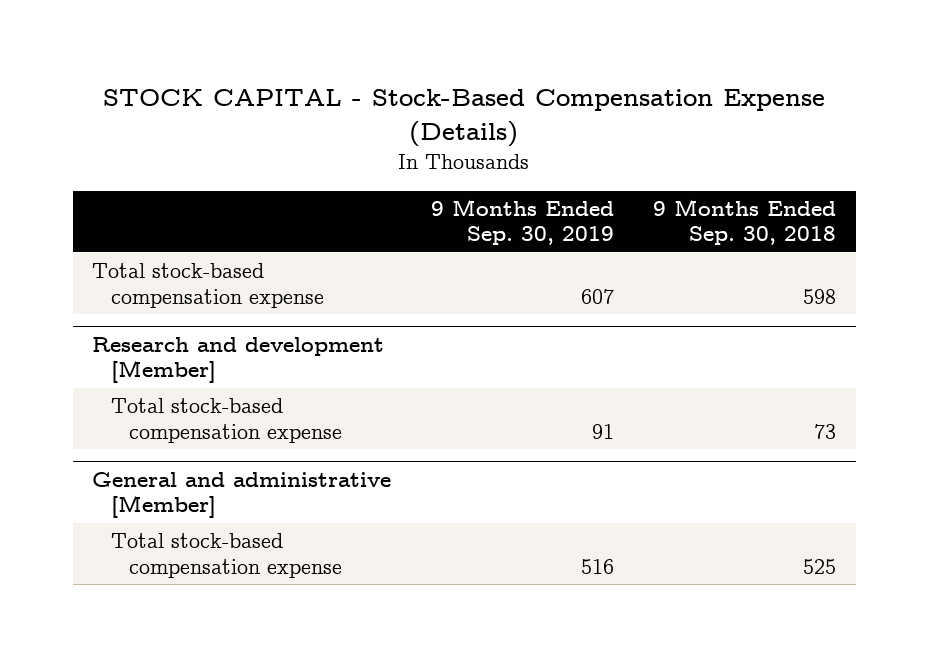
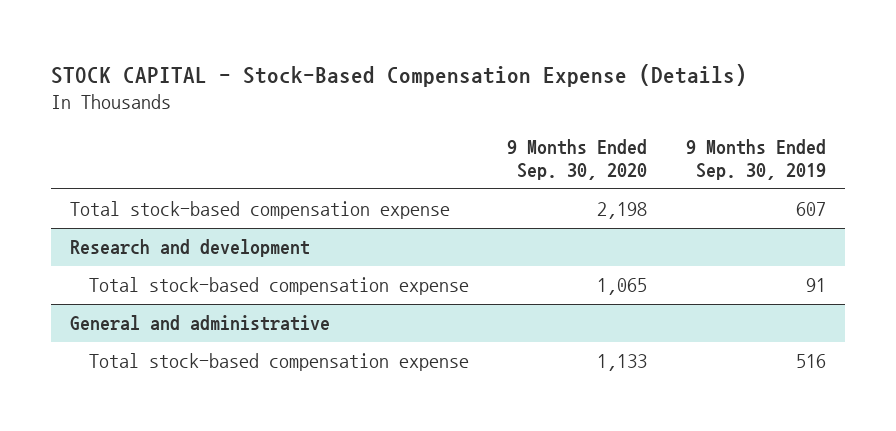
[653,198,837,246] 9 Months Ended Sep. 30, 2018 -> none
none -> [507,139,648,181] 9 Months Ended Sep. 30, 2020
[92,337,385,384] Research and development [Member] -> [70,239,311,258] Research and development
[92,472,392,519] General and administrative [Member] -> [70,315,331,332] General and administrative

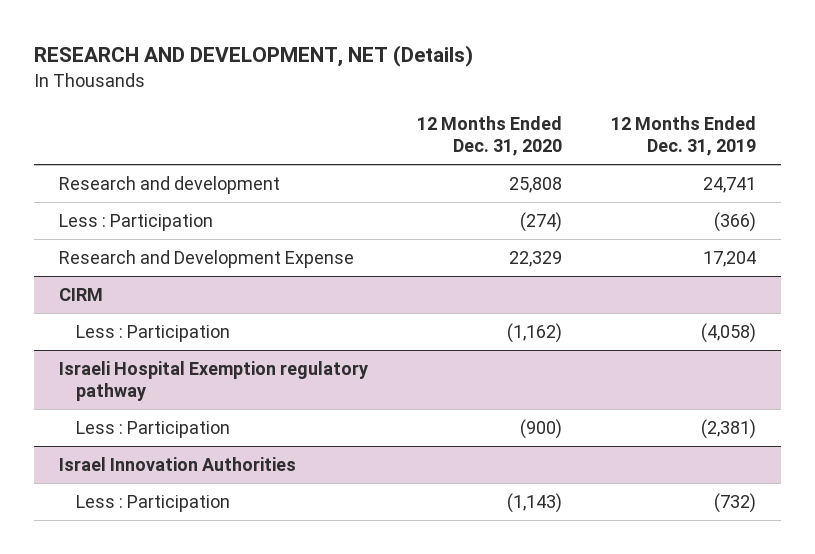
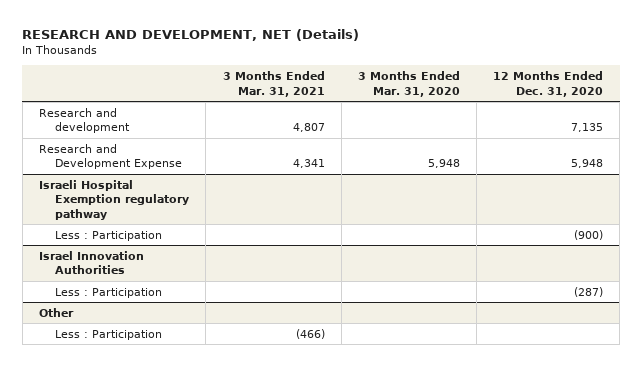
[611,115,757,157] 12 Months Ended Dec. 31, 2019 -> none
none -> [222,71,325,97] 3 Months Ended Mar. 31, 2021
none -> [357,71,460,97] 3 Months Ended Mar. 31, 2020
[58,213,213,231] Less : Participation -> none
[58,287,103,301] CIRM -> none
[76,324,231,342] Less : Participation -> none
[509,176,563,193] 25,808 -> [570,123,603,133] 7,135
[509,250,563,267] 22,329 -> [570,159,603,169] 5,948
[507,492,563,513] (1,143) -> [573,286,603,297] (287)
none -> [38,307,74,317] Other
none -> [55,329,163,340] Less : Participation

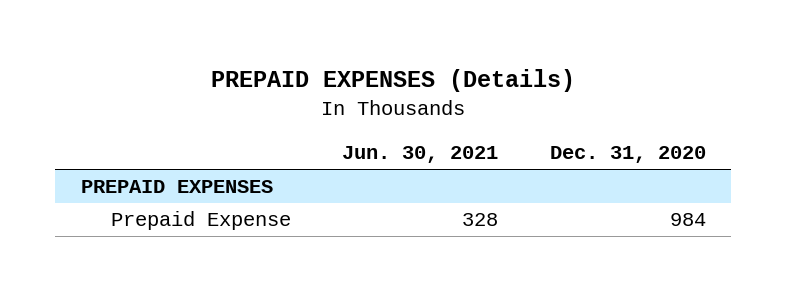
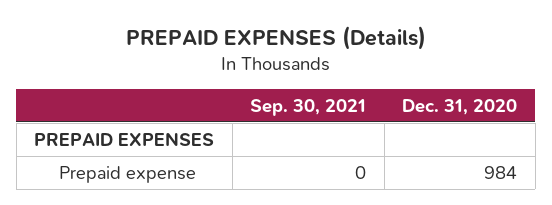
[342,146,499,164] Jun. 30, 2021 -> none
none -> [250,98,367,116] Sep. 30, 2021
[110,211,291,231] Prepaid Expense -> [59,165,197,183] Prepaid expense

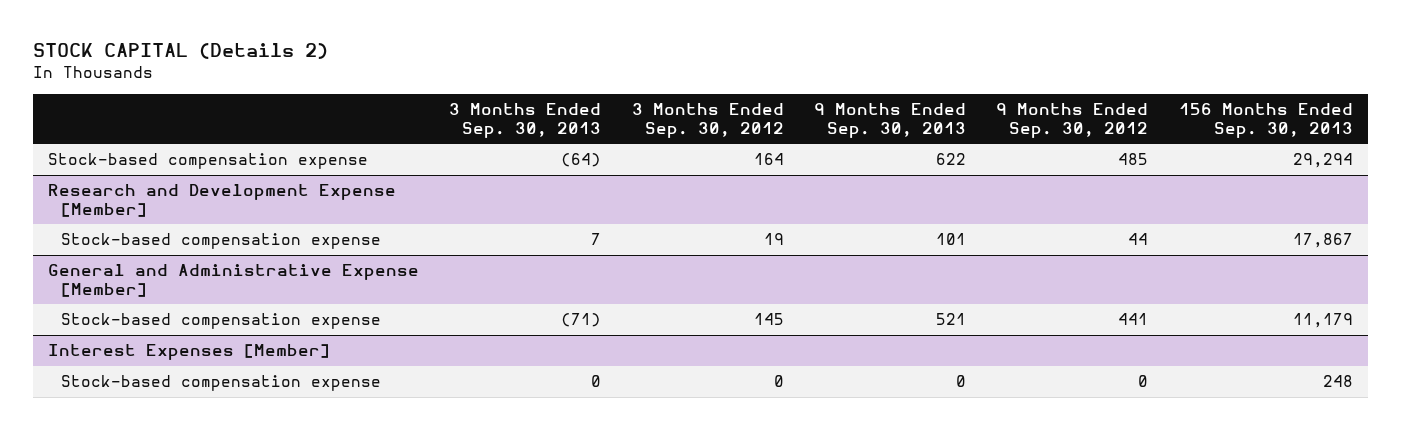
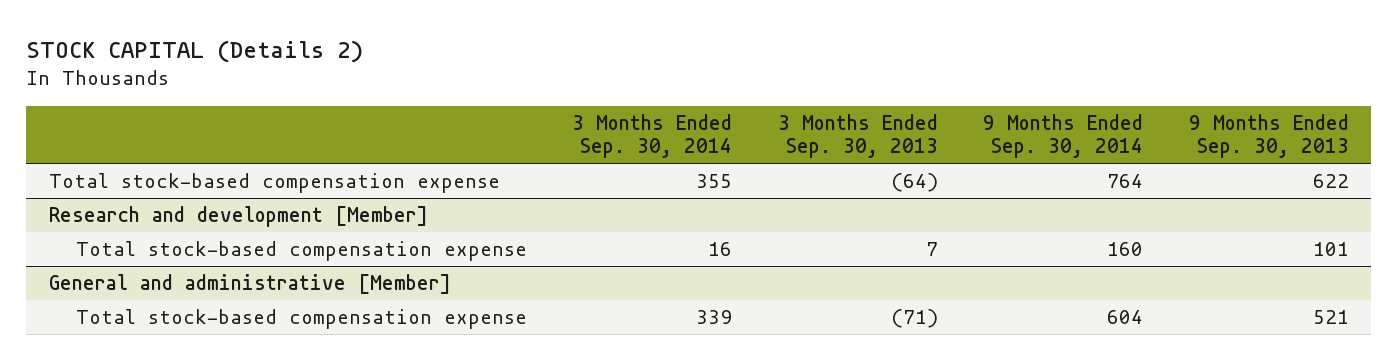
[631,103,784,138] 3 Months Ended Sep. 30, 2012 -> none
[996,103,1149,138] 9 Months Ended Sep. 30, 2012 -> none
[1178,103,1353,138] 156 Months Ended Sep. 30, 2013 -> none
none -> [572,113,733,159] 3 Months Ended Sep. 30, 2014
none -> [983,113,1144,159] 9 Months Ended Sep. 30, 2014
[48,344,331,361] Interest Expenses [Member] -> none
[60,375,381,392] Stock-based compensation expense -> none
[48,153,369,170] Stock-based compensation expense -> [48,172,500,193] Total stock-based compensation expense
[48,184,397,217] Research and Development Expense [Member] -> [48,205,428,227] Research and development [Member]
[60,233,381,250] Stock-based compensation expense -> [75,240,527,261] Total stock-based compensation expense
[48,264,420,297] General and Administrative Expense [Member] -> [48,273,451,294] General and administrative [Member]
[60,313,381,330] Stock-based compensation expense -> [75,308,527,329] Total stock-based compensation expense

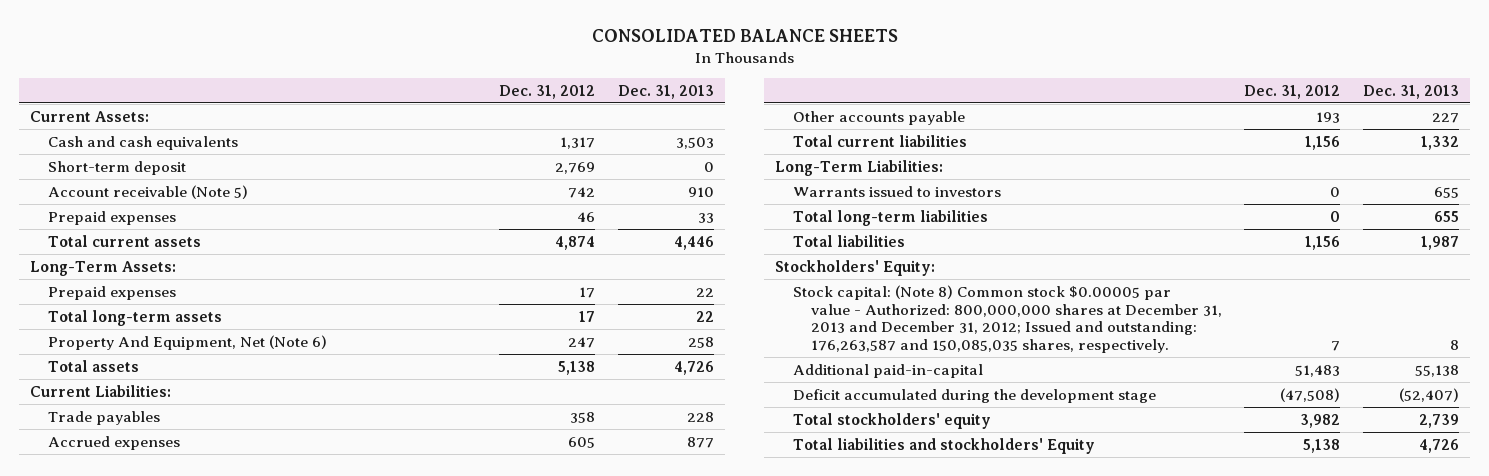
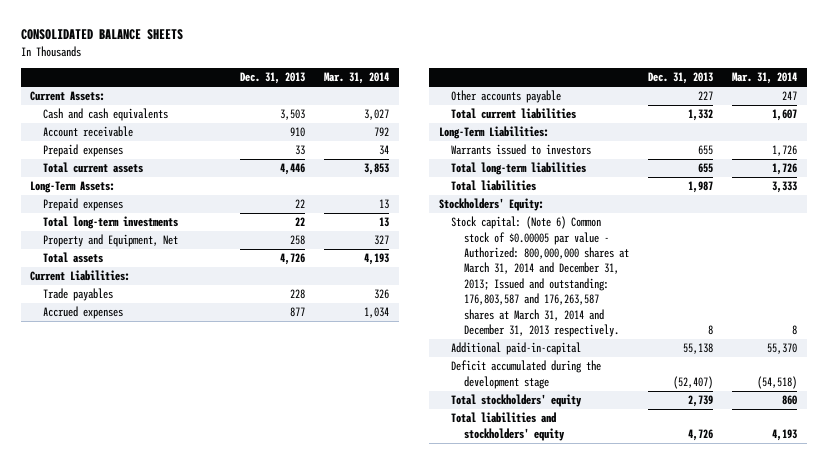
[499,85,596,100] Dec. 31, 2012 -> none
none -> [323,72,389,85] Mar. 31, 2014
[47,160,186,175] Short-term deposit -> none
[47,184,248,199] Account receivable (Note 5) -> [42,126,133,138] Account receivable
[47,309,222,326] Total long-term assets -> [42,216,178,230] Total long-term investments
[47,334,327,350] Property And Equipment, Net (Note 6) -> [42,234,178,248] Property and Equipment, Net
[792,284,1222,354] Stock capital: (Note 8) Common stock $0.00005 par value - Authorized: 800,000,000 shares at December 31, 2013 and December 31, 2012; Issued and outstanding: 176,263,587 and 150,085,035 shares, respectively. -> [451,216,629,337] Stock capital: (Note 6) Common stock of $0.00005 par value - Authorized: 800,000,000 shares at March 31, 2014 and December 31, 2013; Issued and outstanding: 176,803,587 and 176,263,587 shares at March 31, 2014 and December 31, 2013 respectively.
[792,437,1095,454] Total liabilities and stockholders' Equity -> [451,412,565,441] Total liabilities and stockholders' equity

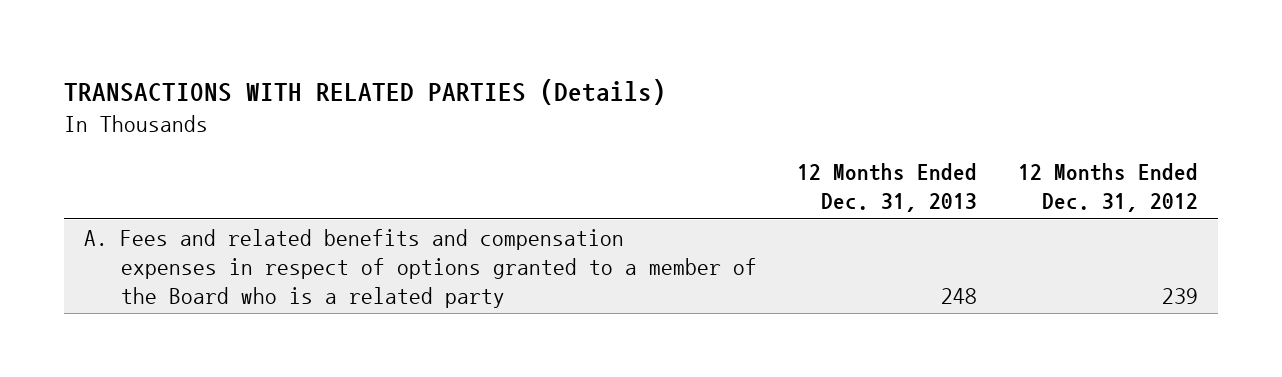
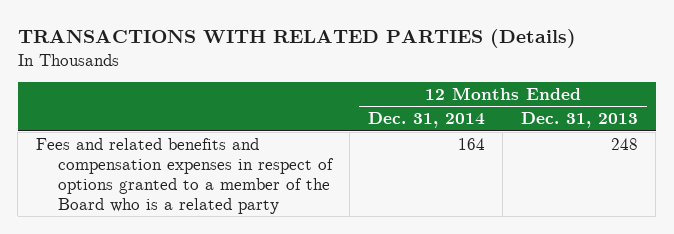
[1017,163,1198,213] 12 Months Ended Dec. 31, 2012 -> none
none -> [367,112,485,129] Dec. 31, 2014
[84,229,757,308] A. Fees and related benefits and compensation expenses in respect of options granted to a member of the Board who is a related party -> [35,137,334,214] Fees and related benefits and compensation expenses in respect of options granted to a member of the Board who is a related party

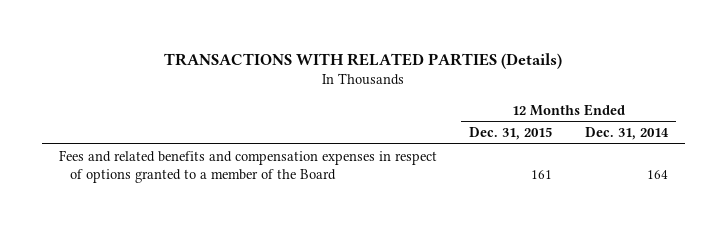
[520,112,638,129] Dec. 31, 2013 -> none
none -> [469,127,553,141] Dec. 31, 2015
[35,137,334,214] Fees and related benefits and compensation expenses in respect of options granted to a member of the Board who is a related party -> [58,149,437,184] Fees and related benefits and compensation expenses in respect of options granted to a member of the Board

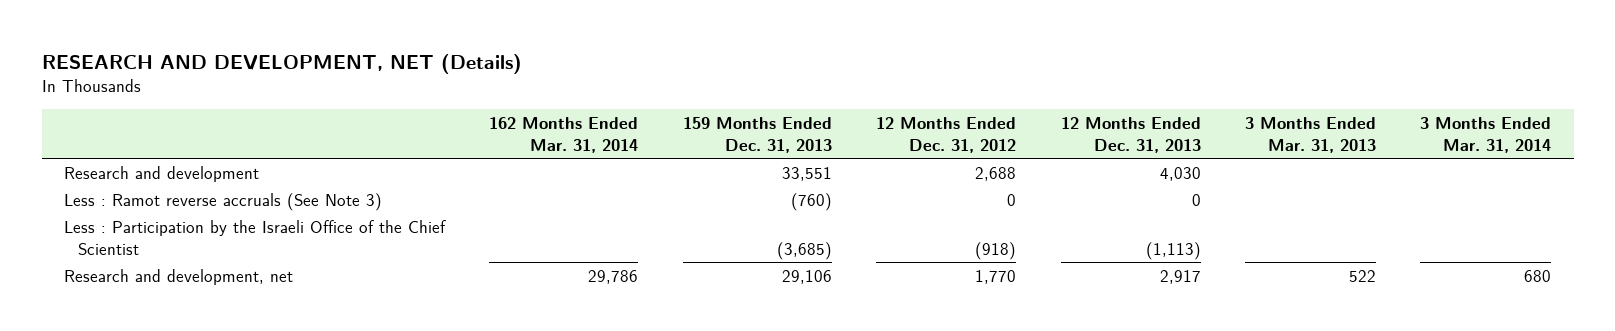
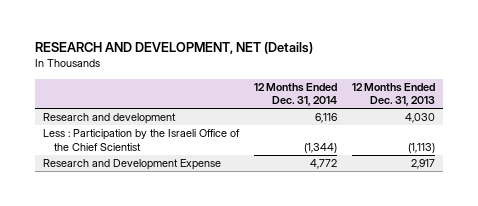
[489,116,639,153] 162 Months Ended Mar. 31, 2014 -> none
[682,116,832,153] 159 Months Ended Dec. 31, 2013 -> none
[876,116,1017,153] 12 Months Ended Dec. 31, 2012 -> none
[1245,116,1377,153] 3 Months Ended Mar. 31, 2013 -> none
[1420,116,1552,153] 3 Months Ended Mar. 31, 2014 -> none
none -> [253,82,337,107] 12 Months Ended Dec. 31, 2014
[64,192,383,211] Less : Ramot reverse accruals (See Note 3) -> none
[64,268,294,285] Research and development, net -> [42,159,221,171] Research and Development Expense

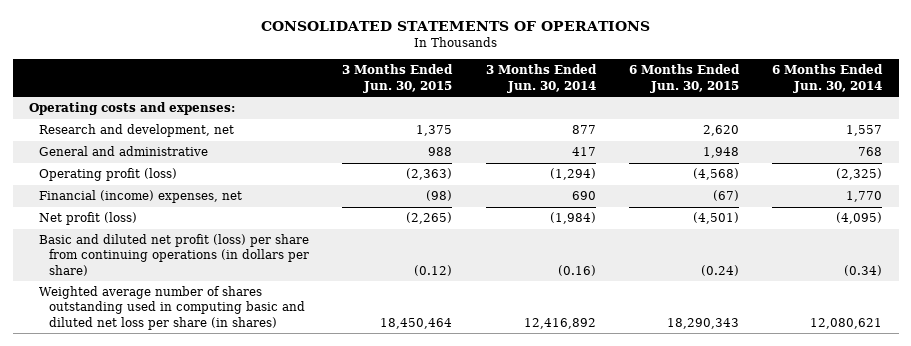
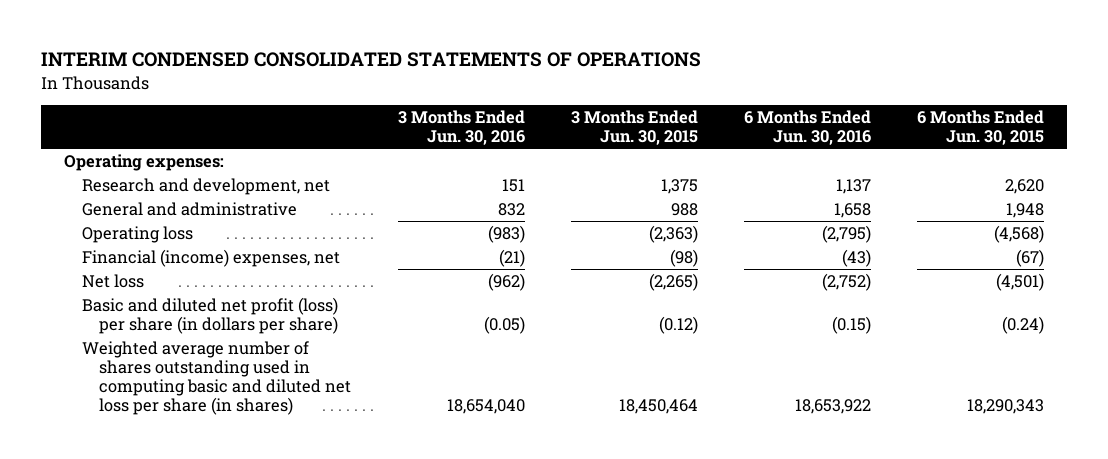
[260,21,650,32] CONSOLIDATED STATEMENTS OF OPERATIONS -> [40,52,701,68] INTERIM CONDENSED CONSOLIDATED STATEMENTS OF OPERATIONS
[485,64,597,93] 3 Months Ended Jun. 30, 2014 -> none
[771,64,883,93] 6 Months Ended Jun. 30, 2014 -> none
none -> [397,110,525,146] 3 Months Ended Jun. 30, 2016
none -> [744,110,872,146] 6 Months Ended Jun. 30, 2016
[29,102,236,116] Operating costs and expenses: -> [63,154,224,172] Operating expenses:
[39,168,178,182] Operating profit (loss) -> [81,226,193,244] Operating loss
[39,212,138,226] Net profit (loss) -> [81,274,144,289] Net loss
[39,234,310,276] Basic and diluted net profit (loss) per share from continuing operations (in dollars per share) -> [81,297,339,335] Basic and diluted net profit (loss) per share (in dollars per share)

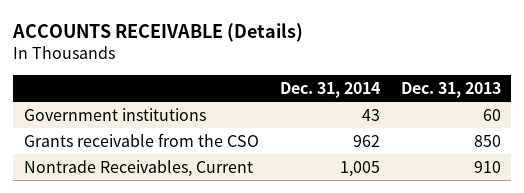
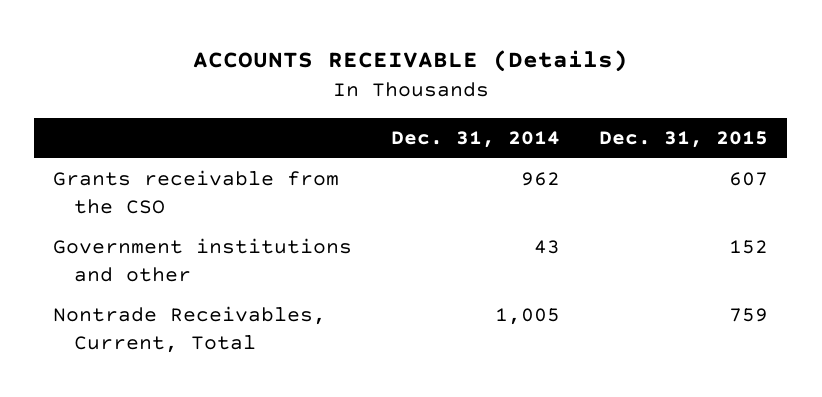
[400,81,501,98] Dec. 31, 2013 -> none
none -> [599,131,769,149] Dec. 31, 2015
[23,107,206,121] Government institutions -> none
none -> [53,238,353,283] Government institutions and other
[23,159,253,177] Nontrade Receivables, Current -> [53,306,327,354] Nontrade Receivables, Current, Total

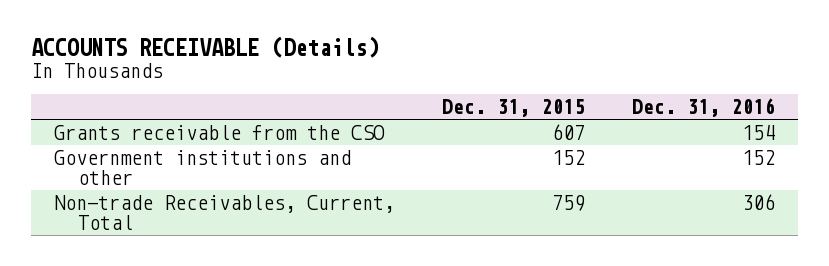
[391,131,561,149] Dec. 31, 2014 -> none
none -> [632,98,776,118] Dec. 31, 2016
[53,306,327,354] Nontrade Receivables, Current, Total -> [54,194,396,230] Non-trade Receivables, Current, Total

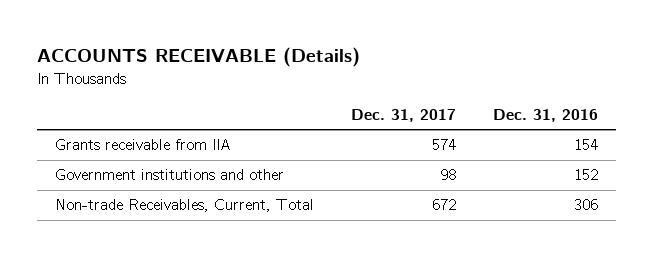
[442,99,586,118] Dec. 31, 2015 -> none
none -> [350,109,456,123] Dec. 31, 2017
[54,124,386,140] Grants receivable from the CSO -> [55,139,232,151] Grants receivable from IIA

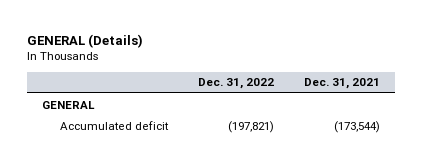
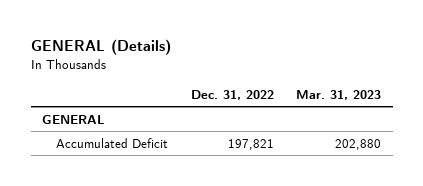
[304,78,381,90] Dec. 31, 2021 -> none
none -> [296,89,382,100] Mar. 31, 2023
[60,120,170,130] Accumulated deficit -> [56,137,169,148] Accumulated Deficit
[228,120,275,133] (197,821) -> [227,138,274,150] 197,821

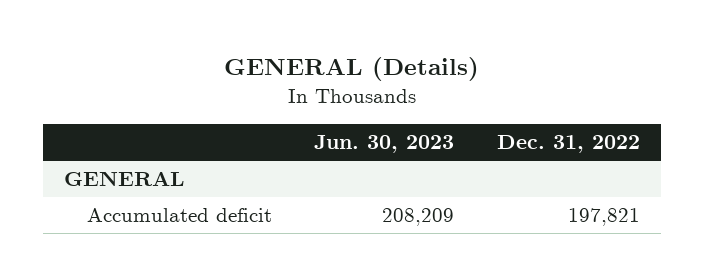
[296,89,382,100] Mar. 31, 2023 -> none
none -> [314,135,455,154] Jun. 30, 2023
[56,137,169,148] Accumulated Deficit -> [87,208,273,223] Accumulated deficit

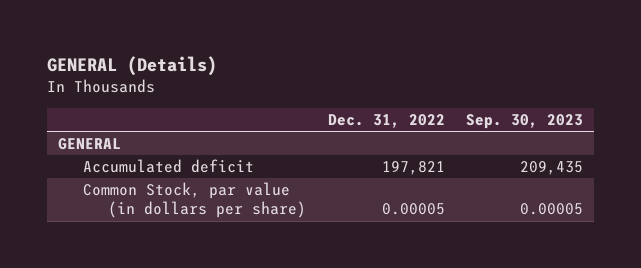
[314,135,455,154] Jun. 30, 2023 -> none
none -> [466,113,584,129] Sep. 30, 2023
none -> [82,182,306,219] Common Stock, par value (in dollars per share)

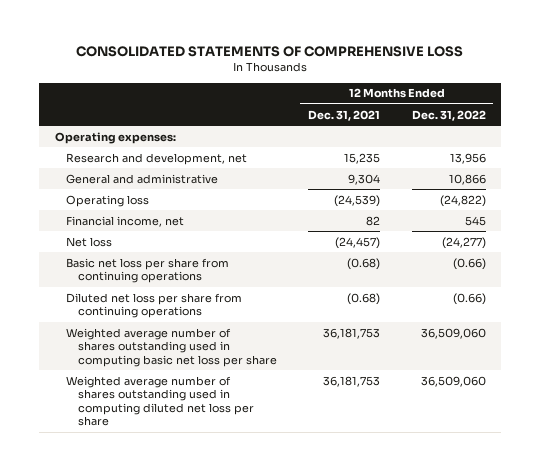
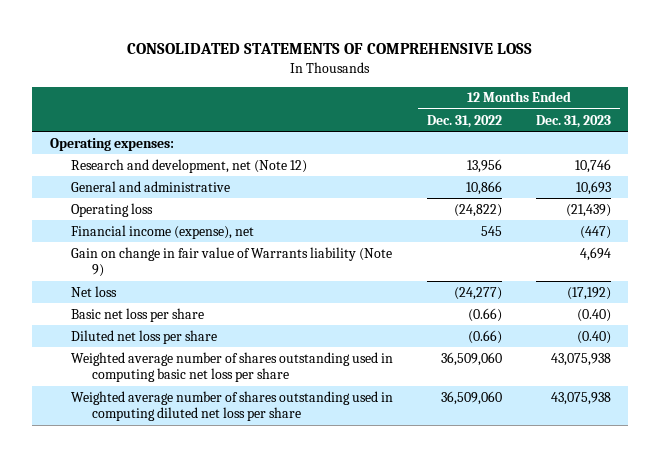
[308,109,381,121] Dec. 31, 2021 -> none
none -> [536,114,612,128] Dec. 31, 2023
[66,152,248,165] Research and development, net -> [70,158,307,173] Research and development, net (Note 12)
[66,215,185,227] Financial income, net -> [70,224,254,239] Financial income (expense), net
none -> [70,246,392,278] Gain on change in fair value of Warrants liability (Note 9)
[66,257,230,284] Basic net loss per share from continuing operations -> [70,307,204,322] Basic net loss per share
[66,292,243,319] Diluted net loss per share from continuing operations -> [70,329,217,344] Diluted net loss per share

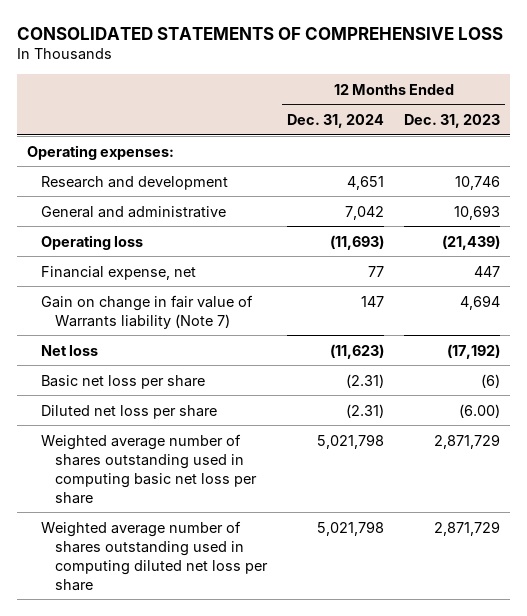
[426,114,502,128] Dec. 31, 2022 -> none
none -> [287,114,385,129] Dec. 31, 2024
[70,158,307,173] Research and development, net (Note 12) -> [41,175,229,190] Research and development
[70,224,254,239] Financial income (expense), net -> [41,265,197,280] Financial expense, net
[580,225,612,239] (447) -> [474,265,501,277] 447
[70,246,392,278] Gain on change in fair value of Warrants liability (Note 9) -> [41,294,254,329] Gain on change in fair value of Warrants liability (Note 7)
[577,308,612,322] (0.40) -> [481,373,501,388] (6)
[577,330,612,344] (0.40) -> [459,403,501,418] (6.00)
[551,352,612,366] 43,075,938 -> [434,433,501,449] 2,871,729
[551,391,612,405] 43,075,938 -> [434,520,501,536] 2,871,729

